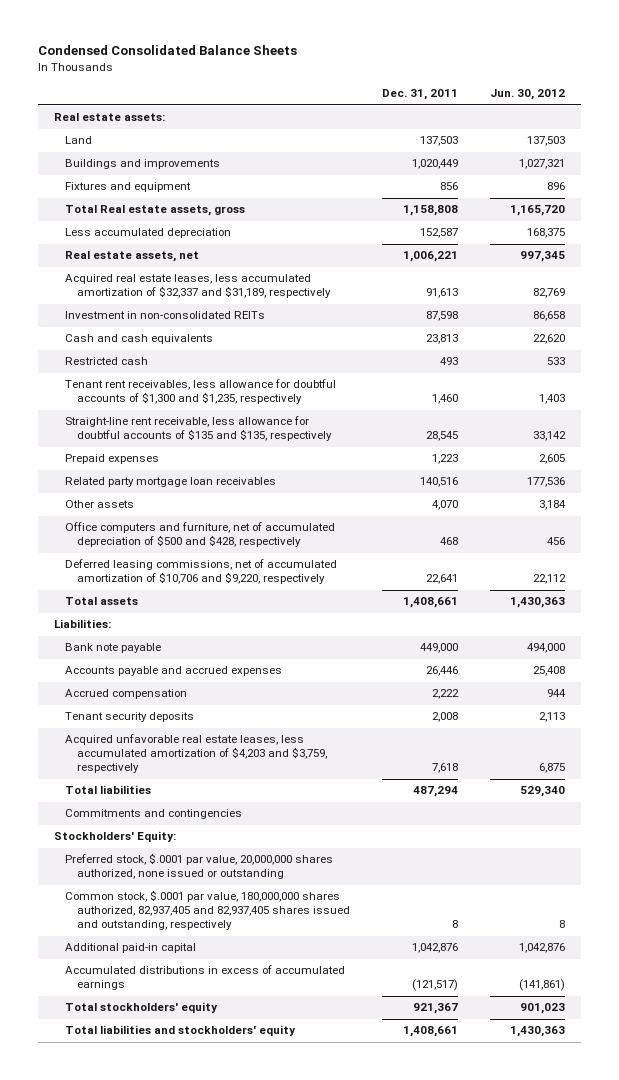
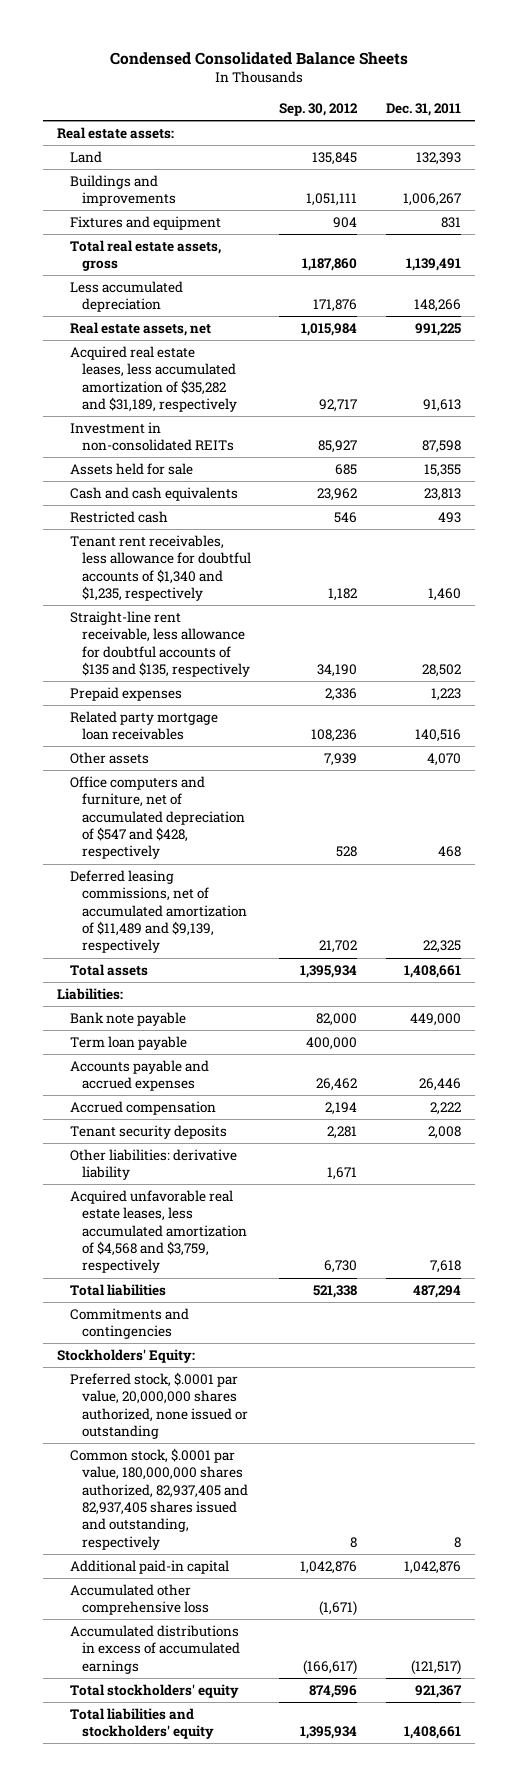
[490,89,566,101] Jun. 30, 2012 -> none
none -> [279,102,359,116] Sep. 30, 2012
[420,136,459,147] 137,503 -> [415,151,461,165] 132,393
[412,159,459,170] 1,020,449 -> [402,193,461,207] 1,006,267
[440,182,459,191] 856 -> [440,216,461,228] 831
[65,205,246,217] Total Real estate assets, gross -> [69,239,221,272] Total real estate assets, gross
[403,205,459,217] 1,158,808 -> [405,258,461,272] 1,139,491
[420,228,459,239] 152,587 -> [413,299,461,313] 148,266
[403,251,459,263] 1,006,221 -> [414,322,461,336] 991,225
[65,274,332,299] Acquired real estate leases, less accumulated amortization of $32,337 and $31,189, respectively -> [69,345,238,413] Acquired real estate leases, less accumulated amortization of $35,282 and $31,189, respectively
none -> [69,462,193,475] Assets held for sale
[65,379,337,405] Tenant rent receivables, less allowance for doubtful accounts of $1,300 and $1,235, respectively -> [69,534,252,602] Tenant rent receivables, less allowance for doubtful accounts of $1,340 and $1,235, respectively
[426,431,459,442] 28,545 -> [421,664,461,678] 28,502
[65,522,336,548] Office computers and furniture, net of accumulated depreciation of $500 and $428, respectively -> [69,775,246,860] Office computers and furniture, net of accumulated depreciation of $547 and $428, respectively
[65,559,338,585] Deferred leasing commissions, net of accumulated amortization of $10,706 and $9,220, respectively -> [69,869,248,954] Deferred leasing commissions, net of accumulated amortization of $11,489 and $9,139, respectively
[426,574,459,585] 22,641 -> [422,940,461,954] 22,325
none -> [69,1035,187,1050] Term loan payable
none -> [69,1148,237,1181] Other liabilities: derivative liability
[65,734,328,774] Acquired unfavorable real estate leases, less accumulated amortization of $4,203 and $3,759, respectively -> [69,1189,248,1274] Acquired unfavorable real estate leases, less accumulated amortization of $4,568 and $3,759, respectively
none -> [69,1583,210,1616] Accumulated other comprehensive loss

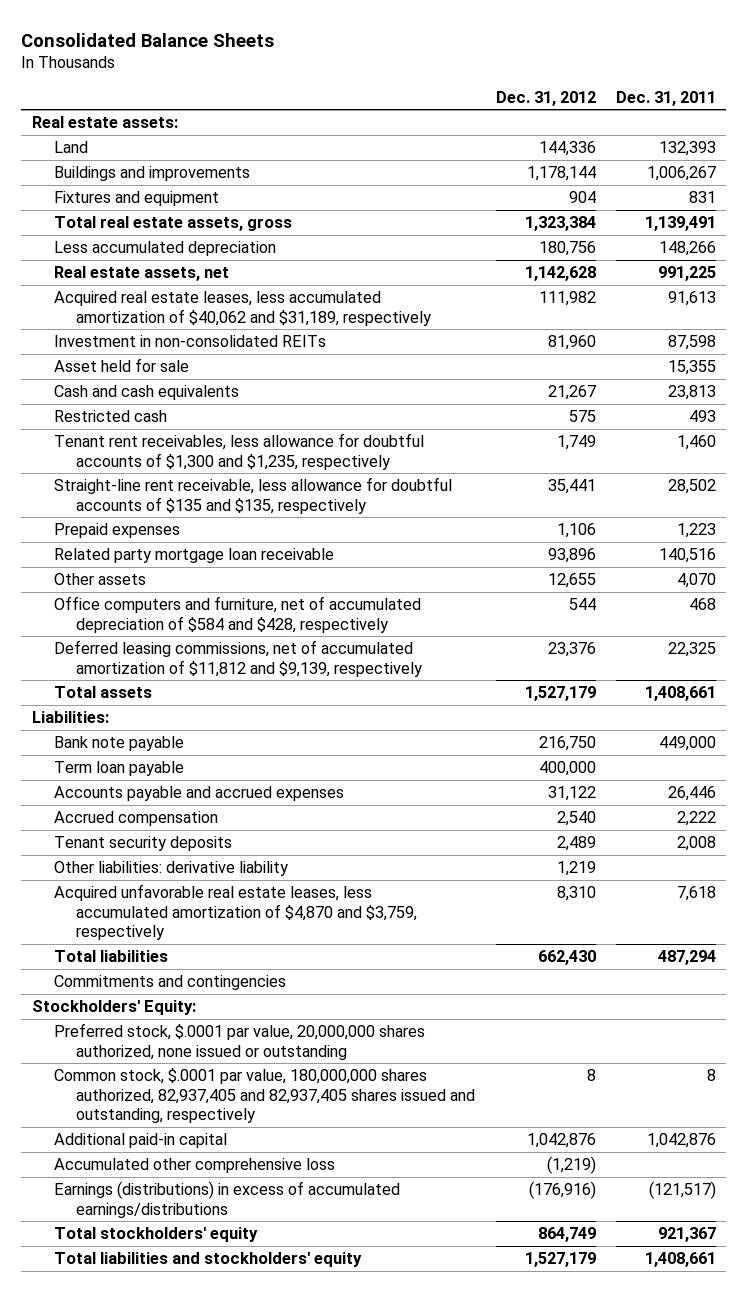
[109,52,408,66] Condensed Consolidated Balance Sheets -> [21,32,275,47] Consolidated Balance Sheets
[279,102,359,116] Sep. 30, 2012 -> none
none -> [495,90,596,106] Dec. 31, 2012
[69,345,238,413] Acquired real estate leases, less accumulated amortization of $35,282 and $31,189, respectively -> [53,291,432,326] Acquired real estate leases, less accumulated amortization of $40,062 and $31,189, respectively
[69,462,193,475] Assets held for sale -> [53,358,189,373] Asset held for sale
[69,534,252,602] Tenant rent receivables, less allowance for doubtful accounts of $1,340 and $1,235, respectively -> [53,433,424,470] Tenant rent receivables, less allowance for doubtful accounts of $1,300 and $1,235, respectively
[69,710,218,741] Related party mortgage loan receivables -> [53,548,334,564] Related party mortgage loan receivable
[69,775,246,860] Office computers and furniture, net of accumulated depreciation of $547 and $428, respectively -> [53,596,421,633] Office computers and furniture, net of accumulated depreciation of $584 and $428, respectively
[69,869,248,954] Deferred leasing commissions, net of accumulated amortization of $11,489 and $9,139, respectively -> [53,640,423,677] Deferred leasing commissions, net of accumulated amortization of $11,812 and $9,139, respectively
[69,1189,248,1274] Acquired unfavorable real estate leases, less accumulated amortization of $4,568 and $3,759, respectively -> [53,884,418,941] Acquired unfavorable real estate leases, less accumulated amortization of $4,870 and $3,759, respectively
[69,1624,241,1674] Accumulated distributions in excess of accumulated earnings -> [53,1181,400,1218] Earnings (distributions) in excess of accumulated earnings/distributions

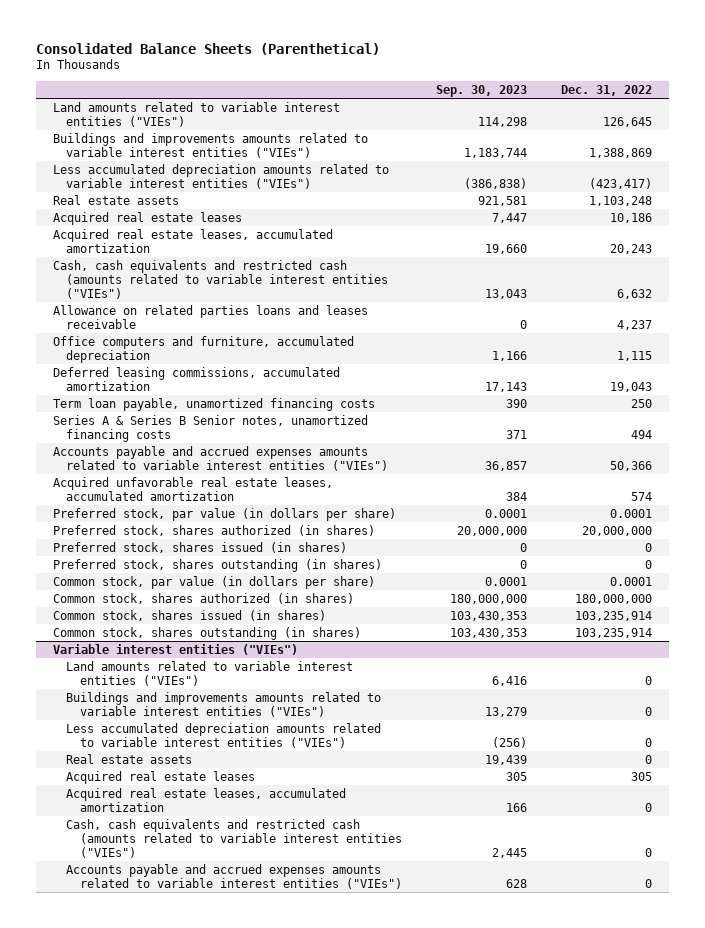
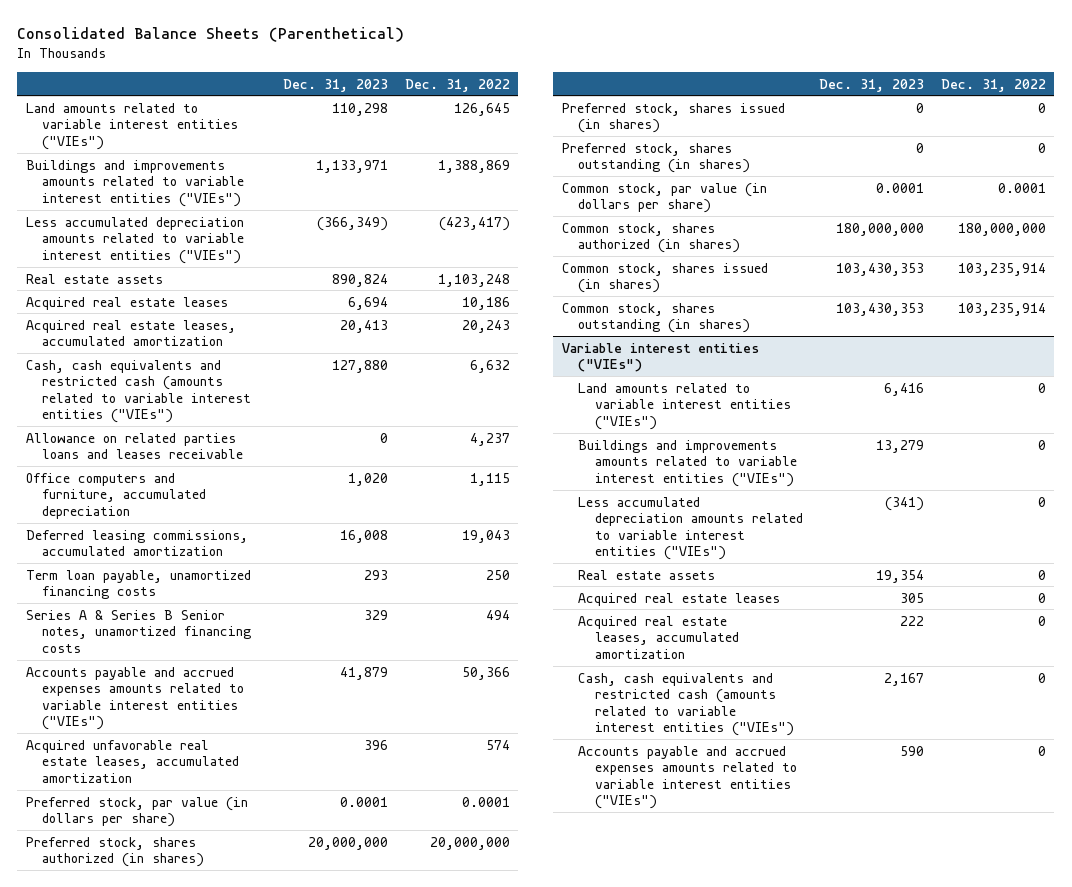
[436,85,528,98] Sep. 30, 2023 -> none
none -> [283,78,389,92] Dec. 31, 2023
[631,771,653,781] 305 -> [1037,592,1046,603] 0

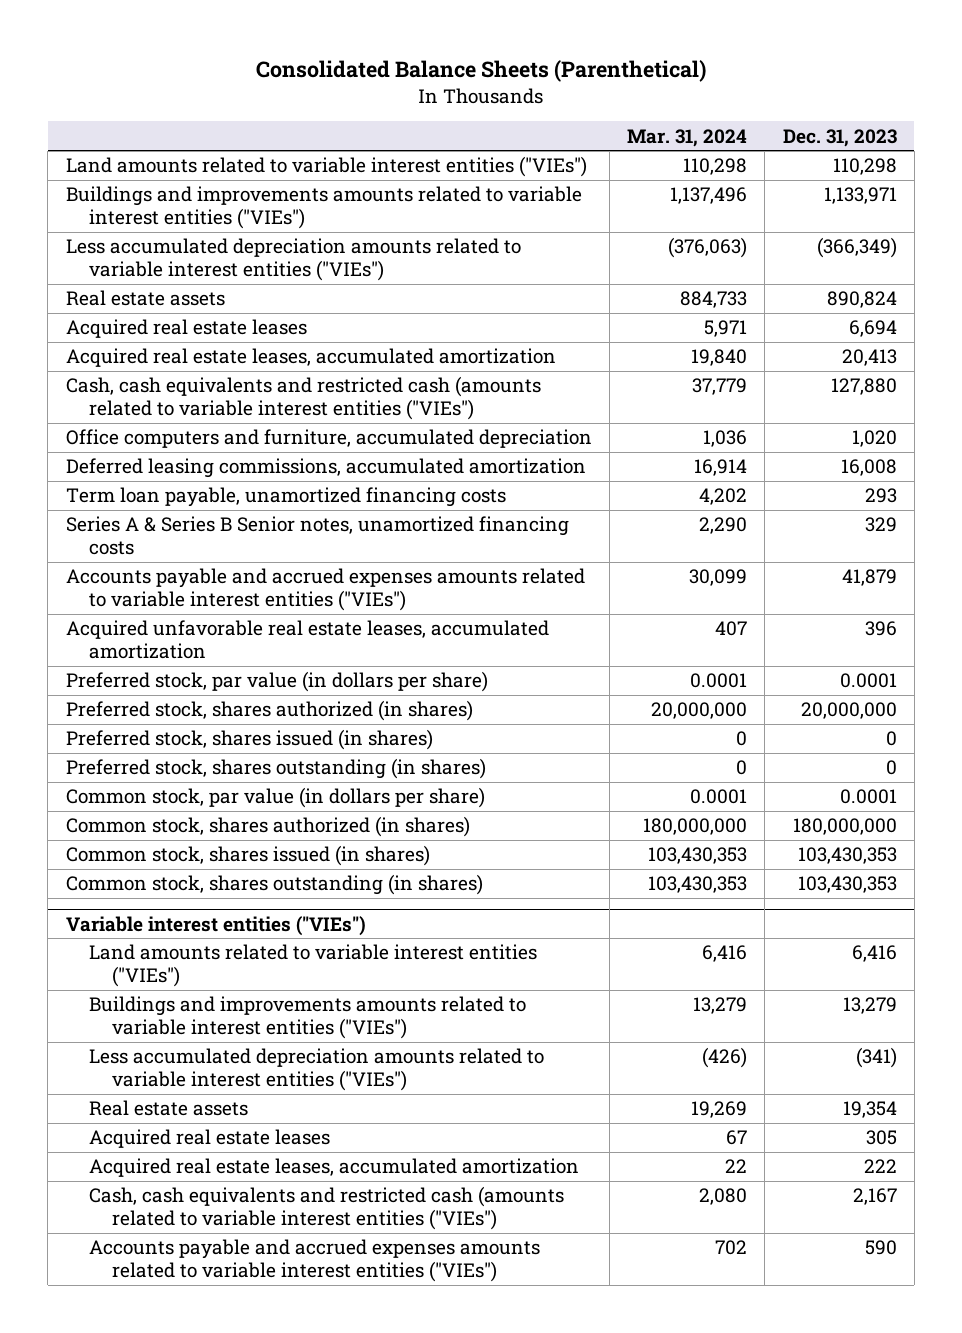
[404,78,510,92] Dec. 31, 2022 -> none
none -> [627,128,748,147] Mar. 31, 2024
[25,432,244,460] Allowance on related parties loans and leases receivable -> none

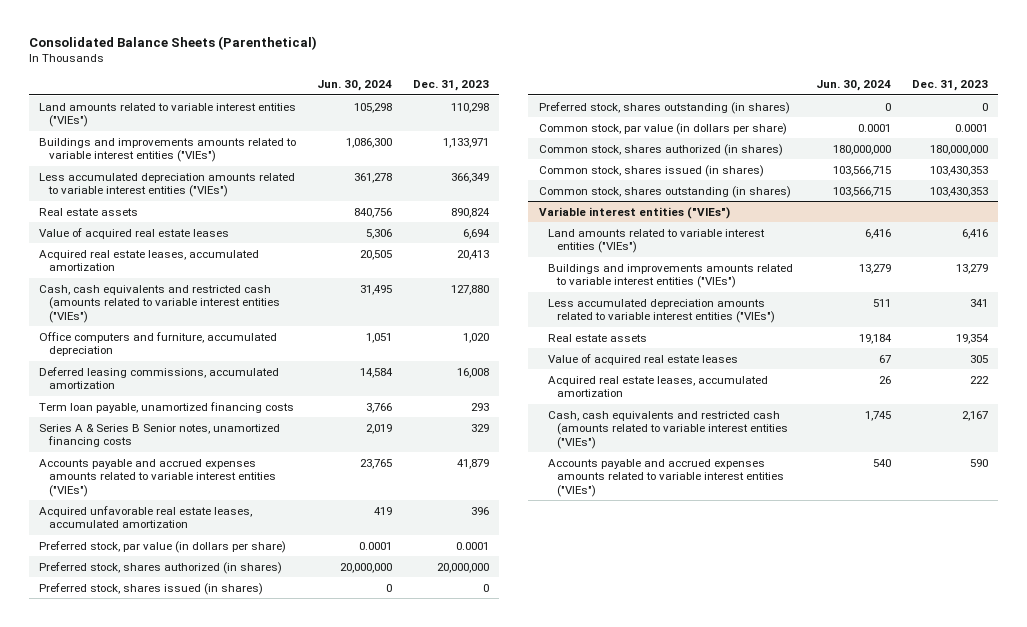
[627,128,748,147] Mar. 31, 2024 -> none
none -> [317,80,393,92] Jun. 30, 2024
[816,237,897,259] (366,349) -> [450,172,489,183] 366,349
[65,319,307,339] Acquired real estate leases -> [39,227,230,239] Value of acquired real estate leases
[855,1047,897,1069] (341) -> [970,298,989,307] 341
[89,1129,331,1149] Acquired real estate leases -> [547,353,738,365] Value of acquired real estate leases

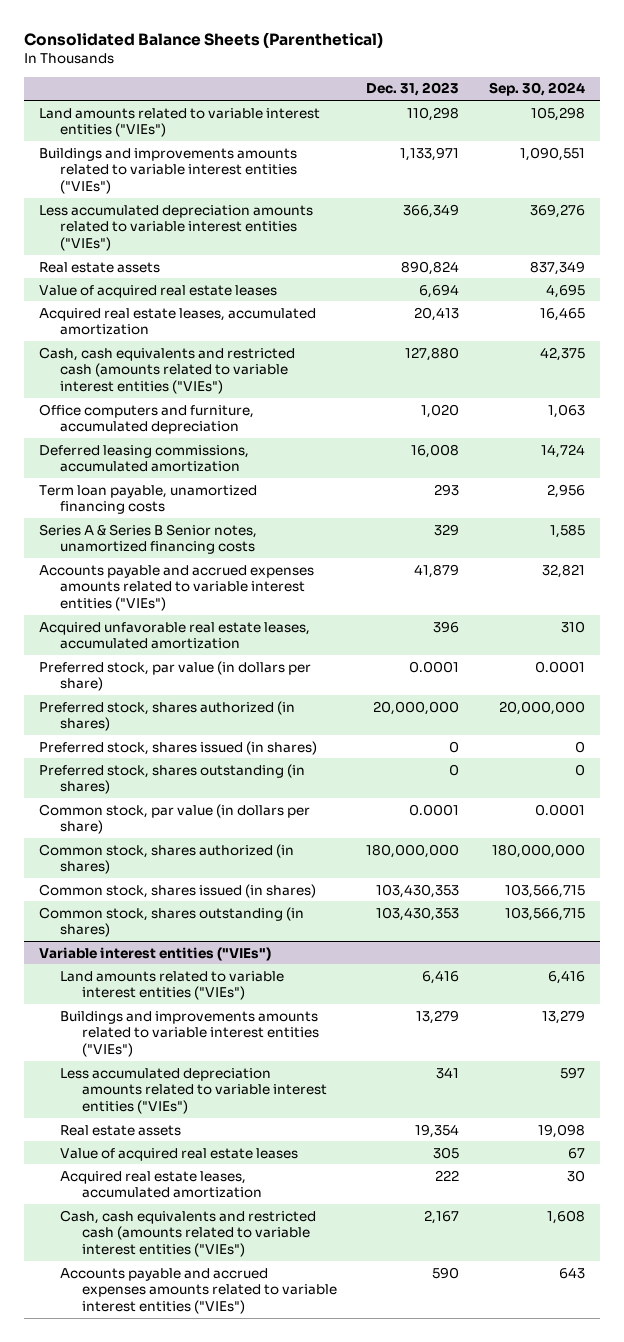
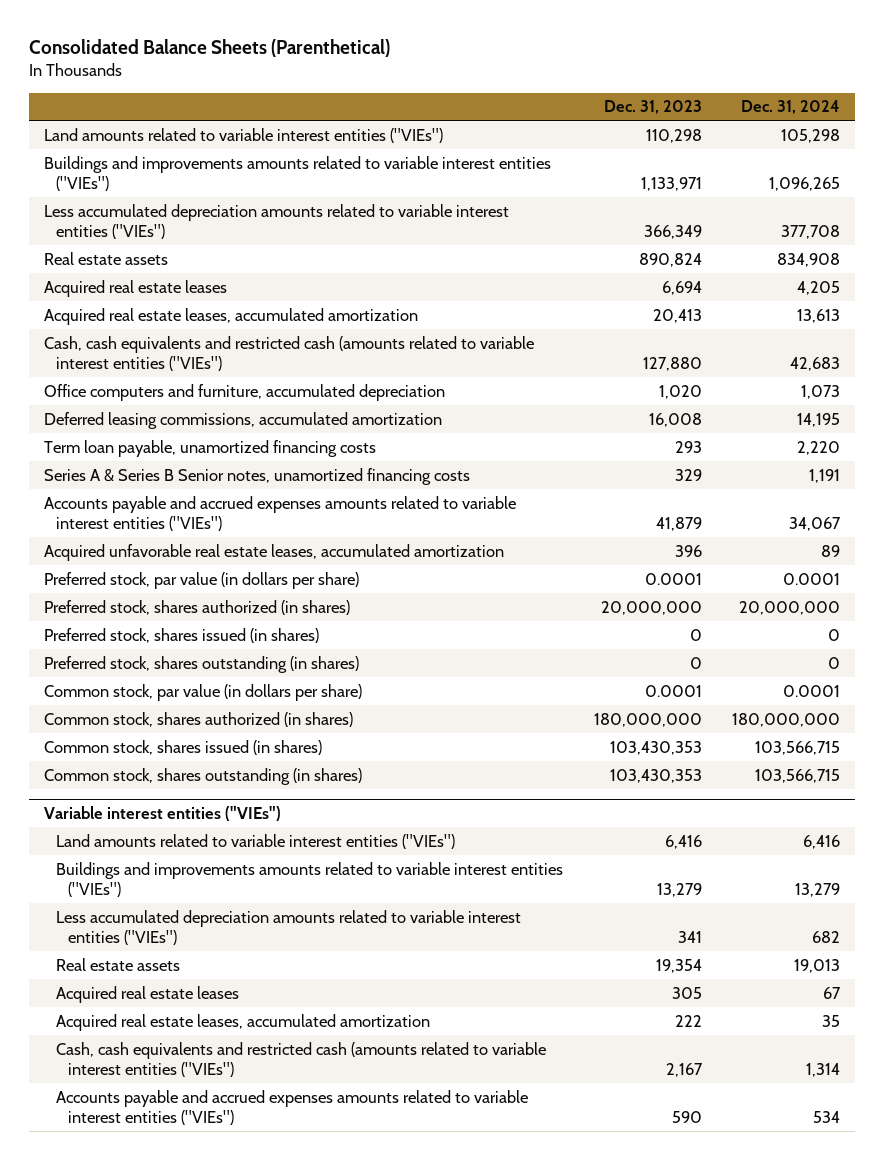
[489,82,586,97] Sep. 30, 2024 -> none
none -> [741,100,841,115] Dec. 31, 2024
[38,284,277,298] Value of acquired real estate leases -> [44,279,228,297] Acquired real estate leases
[60,1147,299,1161] Value of acquired real estate leases -> [56,985,240,1003] Acquired real estate leases

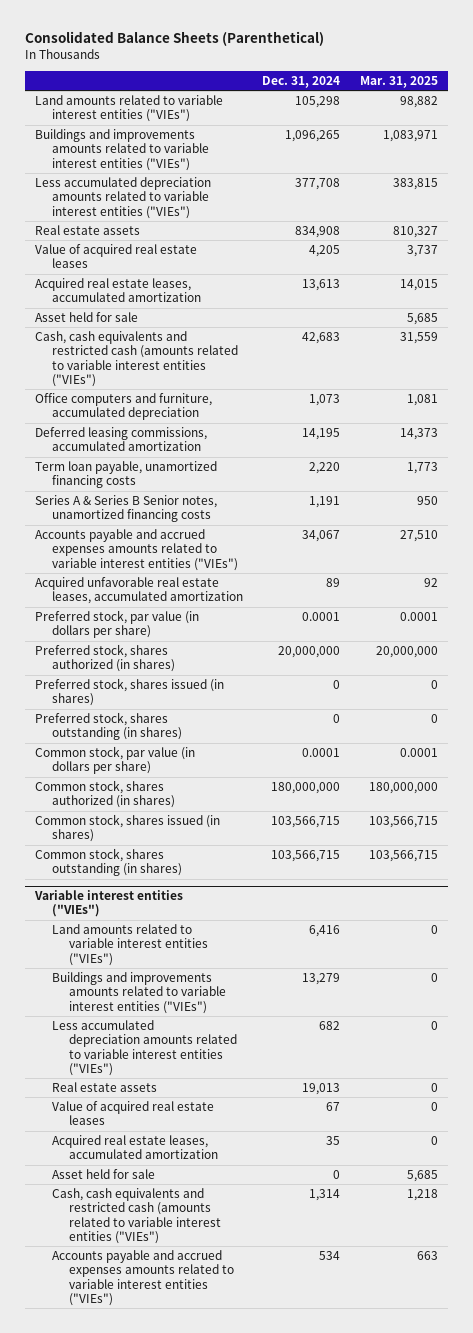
[603,100,702,115] Dec. 31, 2023 -> none
none -> [360,75,439,88] Mar. 31, 2025
[44,279,228,297] Acquired real estate leases -> [34,243,197,269] Value of acquired real estate leases
none -> [34,311,138,322] Asset held for sale
[56,985,240,1003] Acquired real estate leases -> [51,1100,214,1126] Value of acquired real estate leases
none -> [51,1168,155,1179] Asset held for sale

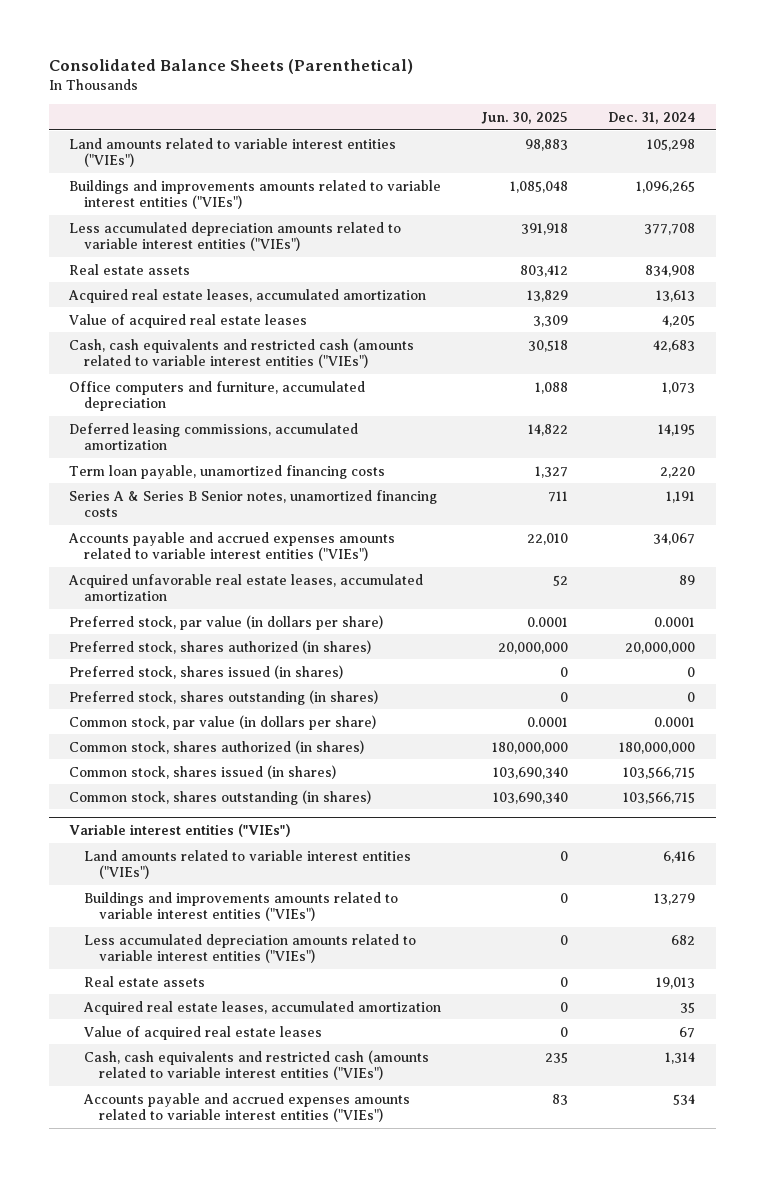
[360,75,439,88] Mar. 31, 2025 -> none
none -> [480,111,568,124] Jun. 30, 2025
[34,311,138,322] Asset held for sale -> none
[34,243,197,269] Value of acquired real estate leases -> [69,313,308,328] Value of acquired real estate leases
[51,1168,155,1179] Asset held for sale -> none
[51,1100,214,1126] Value of acquired real estate leases -> [84,1025,323,1040] Value of acquired real estate leases

